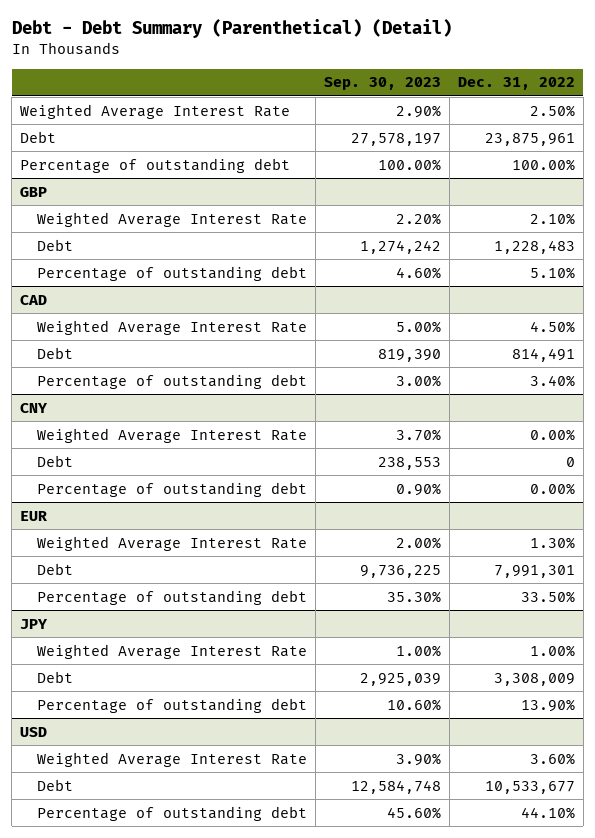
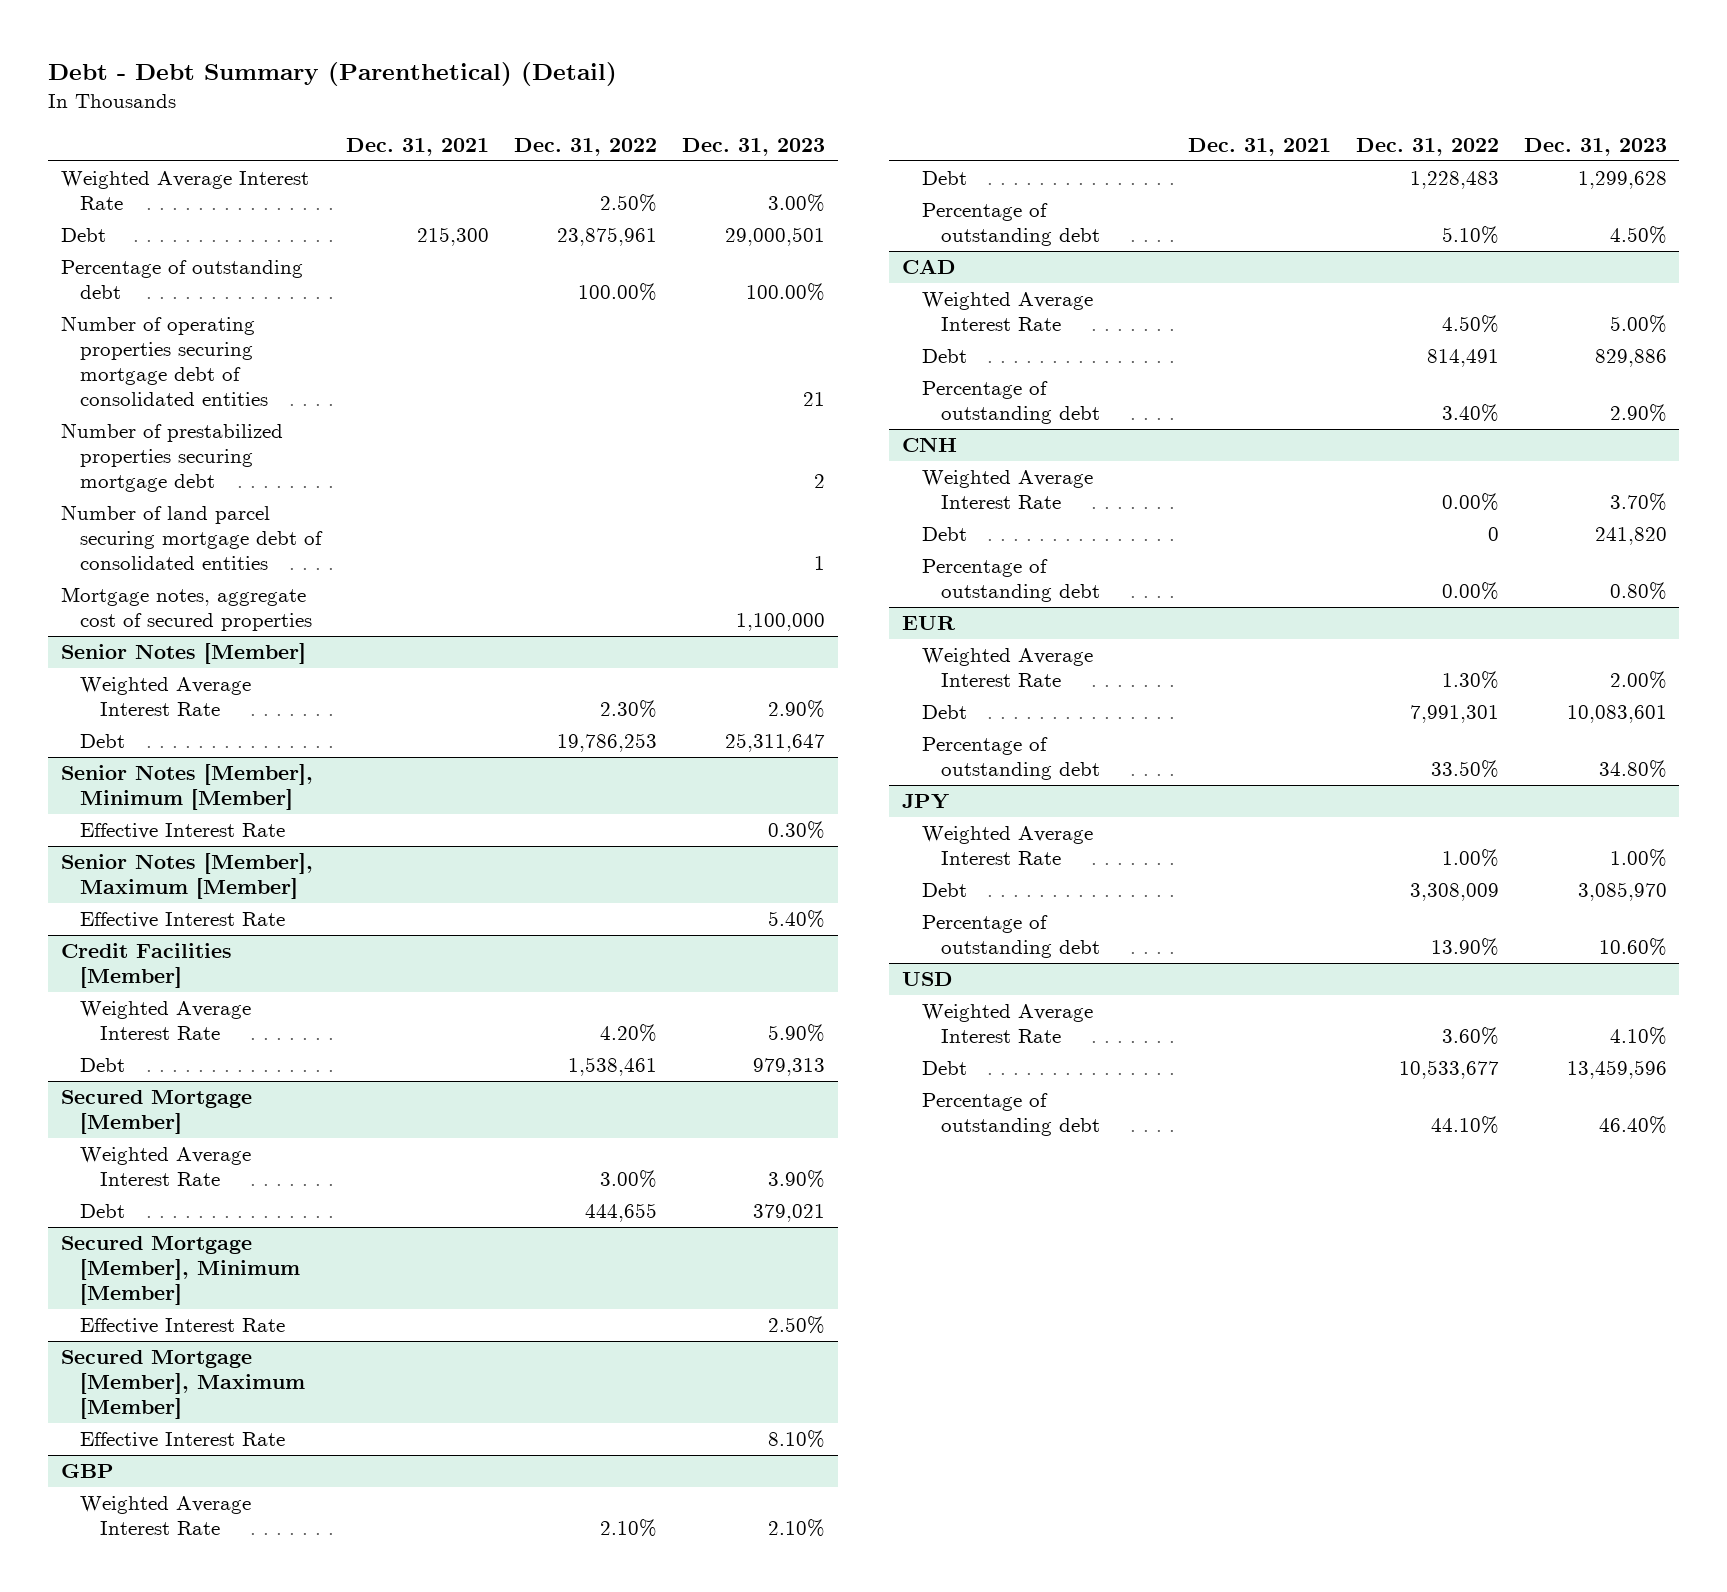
[323,77,441,91] Sep. 30, 2023 -> none
none -> [346,137,490,156] Dec. 31, 2021
none -> [682,137,826,156] Dec. 31, 2023
none -> [60,316,269,407] Number of operating properties securing mortgage debt of consolidated entities
none -> [60,423,283,493] Number of prestabilized properties securing mortgage debt
none -> [60,505,324,571] Number of land parcel securing mortgage debt of consolidated entities
none -> [60,587,313,632] Mortgage notes, aggregate cost of secured properties
none -> [60,643,306,665] Senior Notes [Member]
none -> [80,677,252,717] Weighted Average Interest Rate
none -> [80,734,126,749] Debt
none -> [60,764,313,811] Senior Notes [Member], Minimum [Member]
none -> [80,823,286,840] Effective Interest Rate
none -> [60,853,313,900] Senior Notes [Member], Maximum [Member]
none -> [80,912,286,929] Effective Interest Rate
none -> [60,943,232,989] Credit Facilities [Member]
none -> [80,1001,252,1041] Weighted Average Interest Rate
none -> [80,1058,126,1073] Debt
none -> [60,1090,252,1135] Secured Mortgage [Member]
none -> [80,1147,252,1187] Weighted Average Interest Rate
none -> [80,1204,126,1219] Debt
none -> [60,1236,301,1306] Secured Mortgage [Member], Minimum [Member]
none -> [80,1318,286,1335] Effective Interest Rate
none -> [60,1350,306,1420] Secured Mortgage [Member], Maximum [Member]
none -> [80,1432,286,1449] Effective Interest Rate
[20,402,49,413] CNY -> [901,437,957,453] CNH

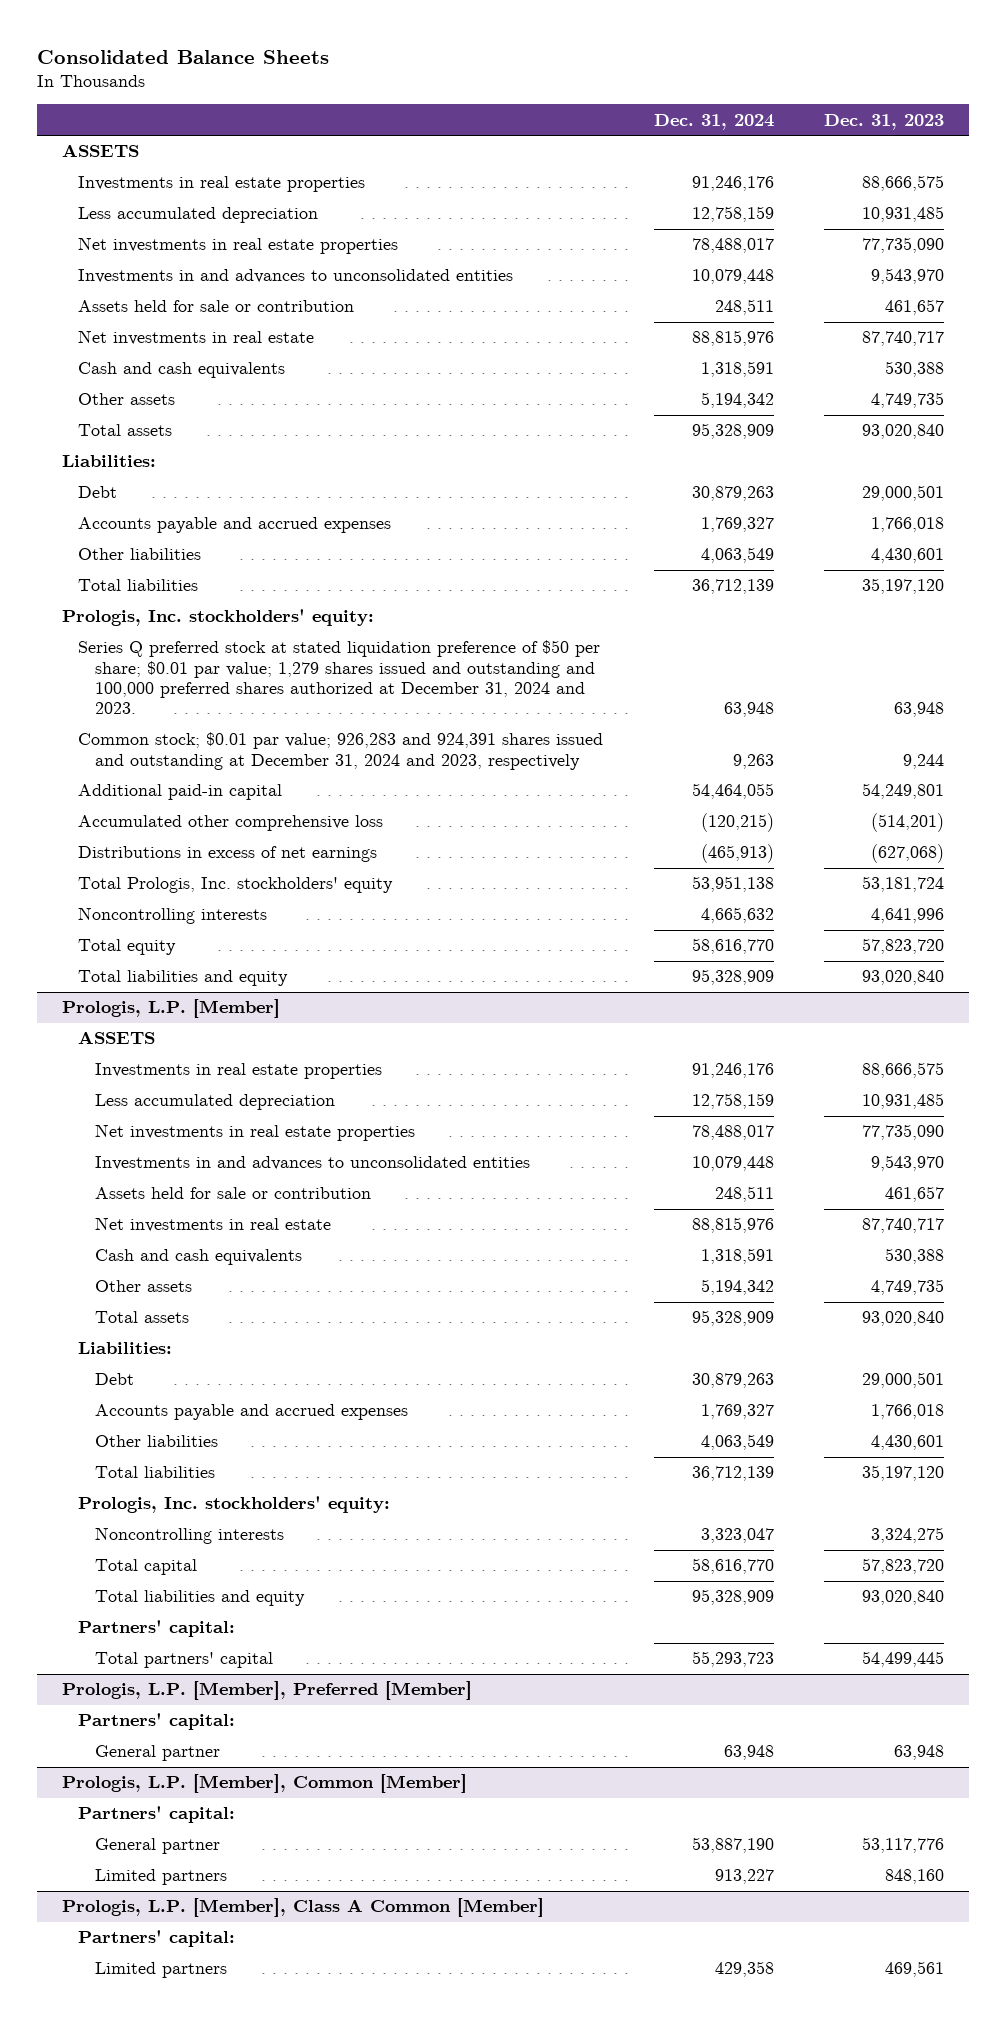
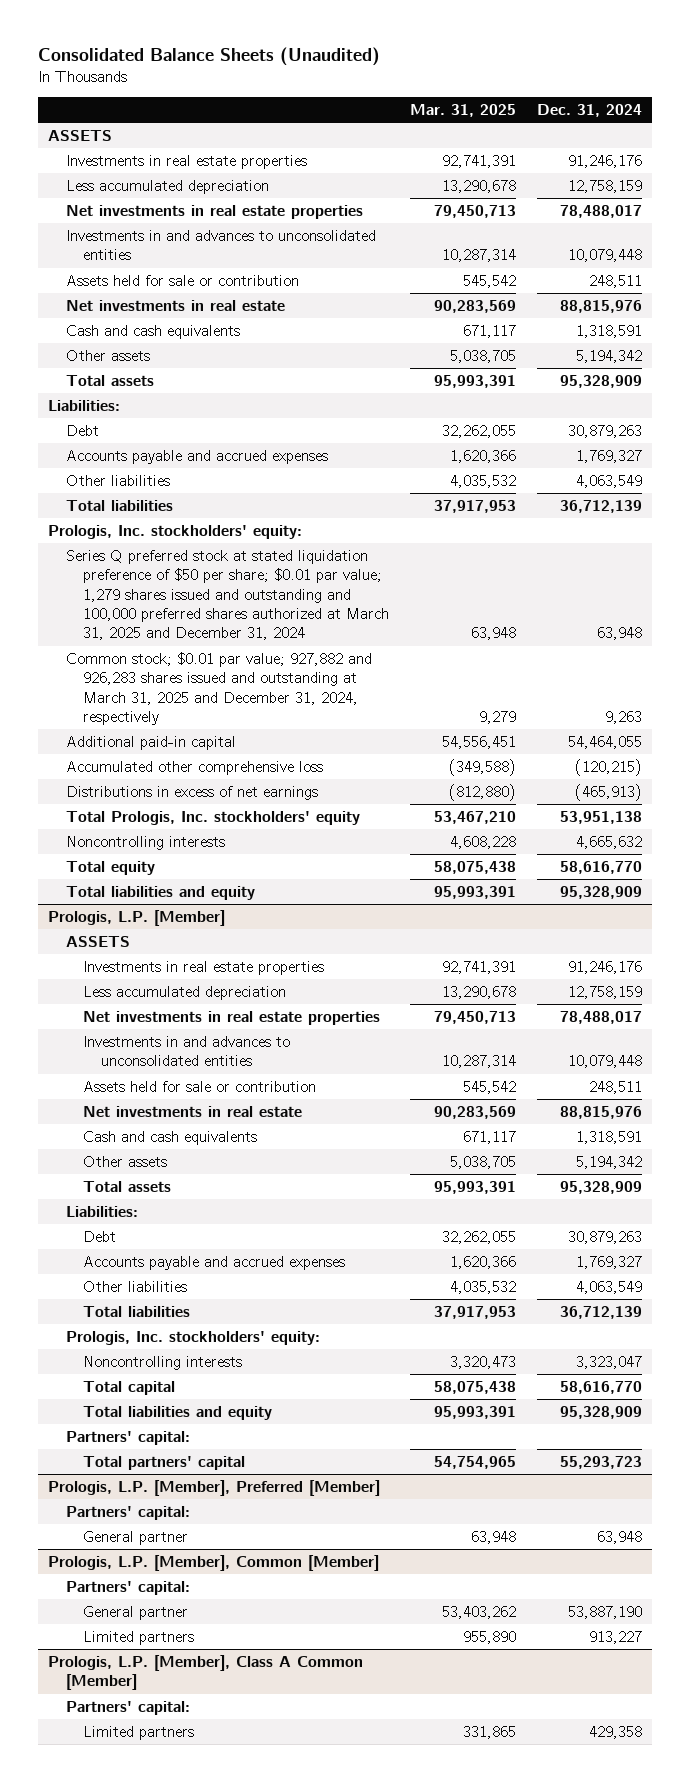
[36,49,329,64] Consolidated Balance Sheets -> [37,47,380,67] Consolidated Balance Sheets (Unaudited)
[824,113,945,130] Dec. 31, 2023 -> none
none -> [410,104,517,118] Mar. 31, 2025
[78,640,601,715] Series Q preferred stock at stated liquidation preference of $50 per share; $0.01 par value; 1,279 shares issued and outstanding and 100,000 preferred shares authorized at December 31, 2024 and 2023. -> [65,549,390,641] Series Q preferred stock at stated liquidation preference of $50 per share; $0.01 par value; 1,279 shares issued and outstanding and 100,000 preferred shares authorized at March 31, 2025 and December 31, 2024
[78,732,604,770] Common stock; $0.01 par value; 926,283 and 924,391 shares issued and outstanding at December 31, 2024 and 2023, respectively -> [65,651,372,726] Common stock; $0.01 par value; 927,882 and 926,283 shares issued and outstanding at March 31, 2025 and December 31, 2024, respectively

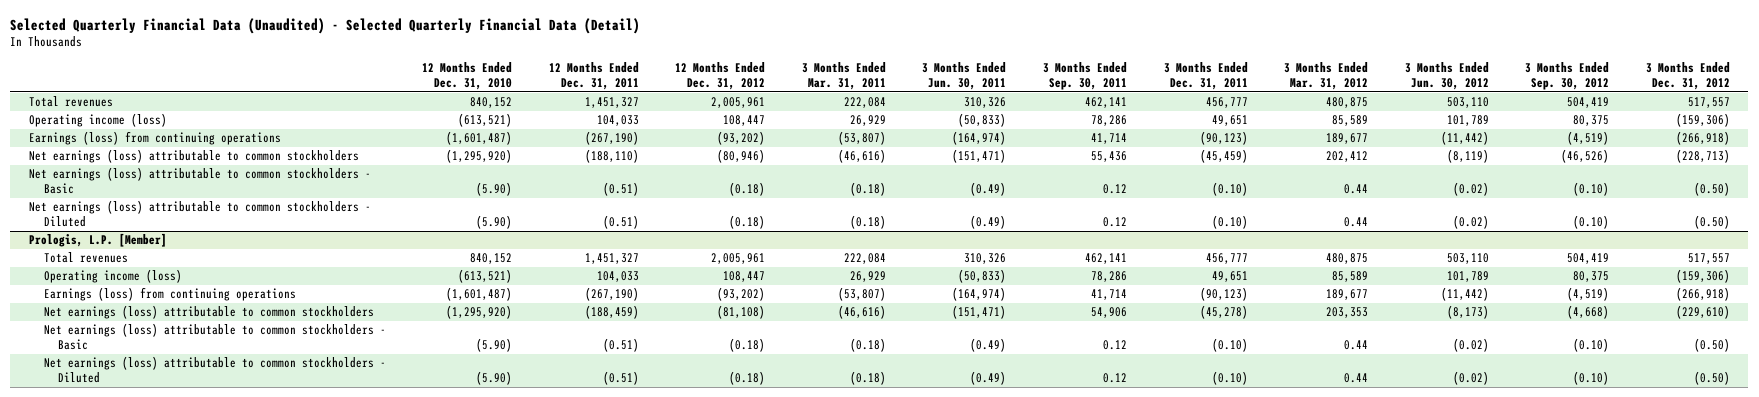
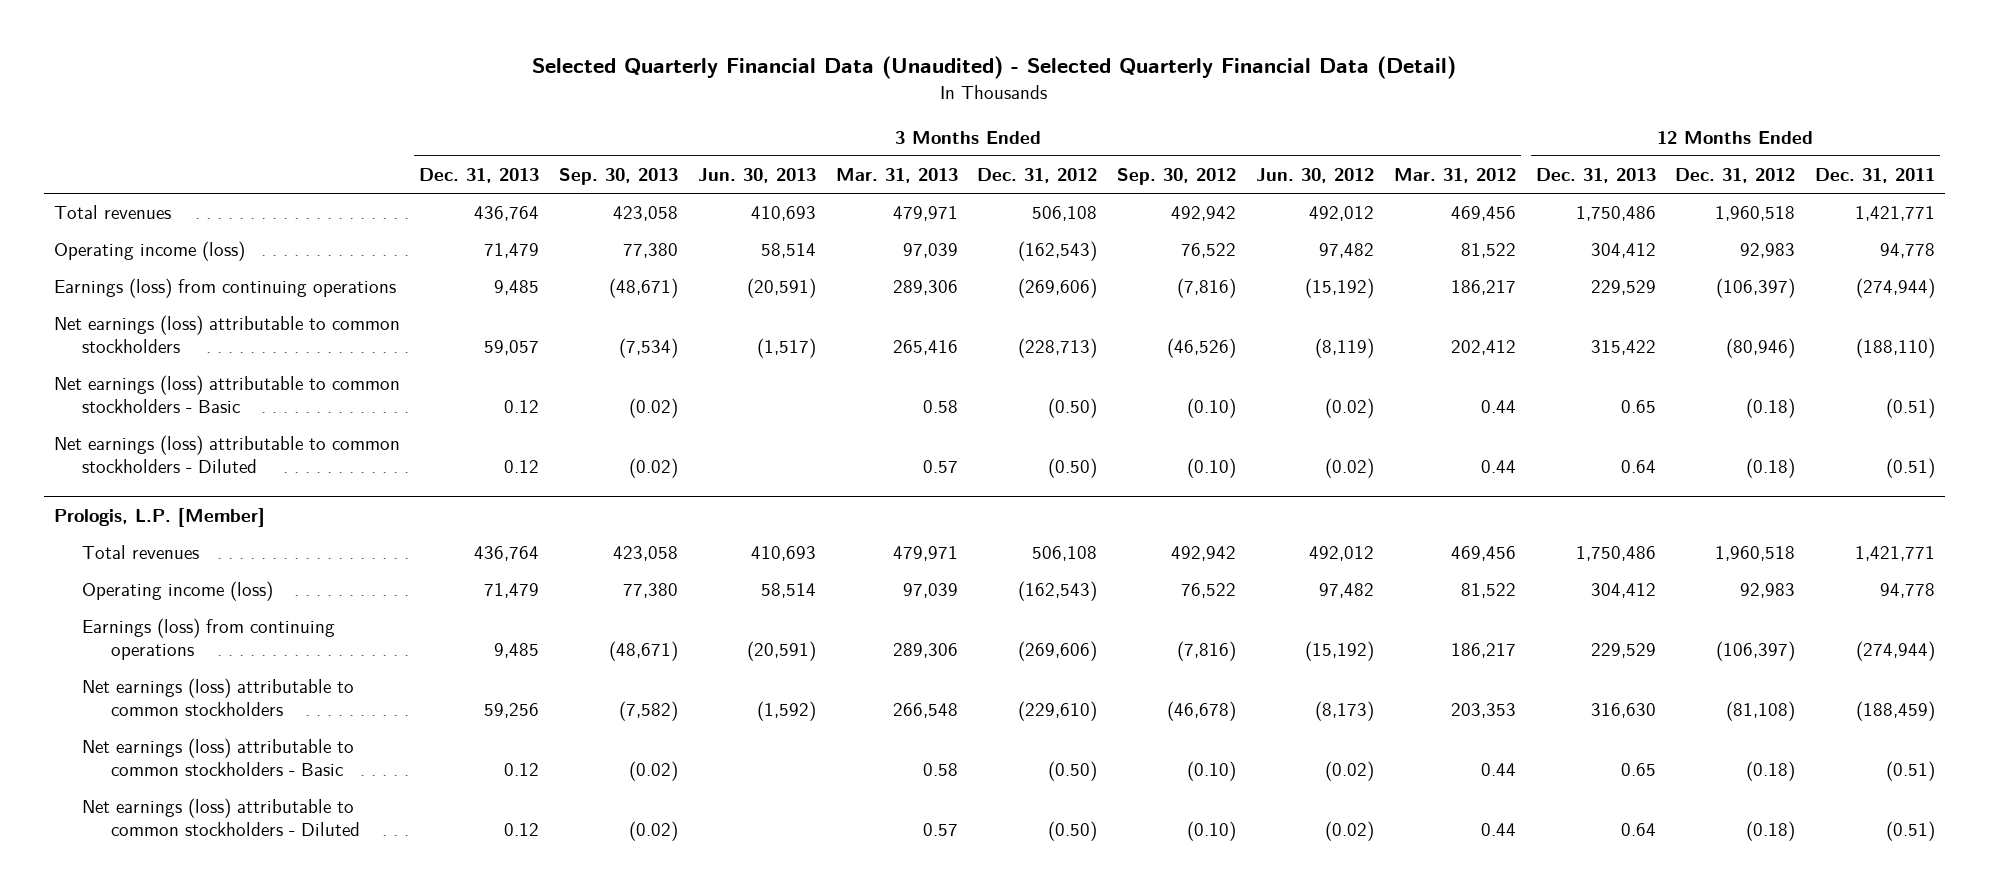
[422,62,513,90] 12 Months Ended Dec. 31, 2010 -> none
[801,62,886,90] 3 Months Ended Mar. 31, 2011 -> none
[922,62,1007,90] 3 Months Ended Jun. 30, 2011 -> none
[1042,62,1127,90] 3 Months Ended Sep. 30, 2011 -> none
[1163,62,1248,90] 3 Months Ended Dec. 31, 2011 -> none
none -> [419,168,540,184] Dec. 31, 2013
none -> [559,168,679,186] Sep. 30, 2013
none -> [697,168,816,184] Jun. 30, 2013
none -> [835,168,958,184] Mar. 31, 2013
none -> [1535,168,1656,184] Dec. 31, 2013
[584,97,639,109] 1,451,327 -> [1855,206,1936,222] 1,421,771
[711,97,766,109] 2,005,961 -> [1715,206,1796,222] 1,960,518
[1326,97,1369,109] 480,875 -> [1450,206,1516,222] 469,456
[1446,97,1489,109] 503,110 -> [1309,206,1375,222] 492,012
[1567,97,1610,109] 504,419 -> [1171,206,1237,222] 492,942
[1687,97,1730,109] 517,557 -> [1032,206,1098,222] 506,108
[596,115,639,127] 104,033 -> [1880,243,1936,259] 94,778
[723,115,766,127] 108,447 -> [1740,243,1796,259] 92,983
[1332,115,1369,127] 85,589 -> [1460,243,1516,259] 81,522
[1446,115,1489,127] 101,789 -> [1319,243,1375,259] 97,482
[1573,115,1610,127] 80,375 -> [1181,243,1237,259] 76,522
[1675,113,1730,128] (159,306) -> [1018,241,1098,262] (162,543)
[584,131,639,146] (267,190) -> [1856,278,1936,299] (274,944)
[717,131,766,146] (93,202) -> [1716,278,1796,299] (106,397)
[1326,133,1369,145] 189,677 -> [1450,280,1516,296] 186,217
[1440,131,1489,146] (11,442) -> [1305,278,1375,299] (15,192)
[1567,131,1610,146] (4,519) -> [1177,278,1237,299] (7,816)
[1675,131,1730,146] (266,918) -> [1018,278,1098,299] (269,606)
[584,253,639,265] 1,451,327 -> [1855,546,1936,562] 1,421,771
[711,253,766,265] 2,005,961 -> [1715,546,1796,562] 1,960,518
[1326,253,1369,265] 480,875 -> [1450,546,1516,562] 469,456
[1446,253,1489,265] 503,110 -> [1309,546,1375,562] 492,012
[1567,253,1610,265] 504,419 -> [1171,546,1237,562] 492,942
[1687,253,1730,265] 517,557 -> [1032,546,1098,562] 506,108
[596,271,639,283] 104,033 -> [1880,583,1936,599] 94,778
[723,271,766,283] 108,447 -> [1740,583,1796,599] 92,983
[1332,271,1369,283] 85,589 -> [1460,583,1516,599] 81,522
[1446,271,1489,283] 101,789 -> [1319,583,1375,599] 97,482
[1573,271,1610,283] 80,375 -> [1181,583,1237,599] 76,522
[1675,269,1730,284] (159,306) -> [1018,581,1098,602] (162,543)
[584,287,639,302] (267,190) -> [1856,641,1936,662] (274,944)
[717,287,766,302] (93,202) -> [1716,641,1796,662] (106,397)
[1326,289,1369,301] 189,677 -> [1450,643,1516,659] 186,217
[1440,287,1489,302] (11,442) -> [1305,641,1375,662] (15,192)
[1567,287,1610,302] (4,519) -> [1177,641,1237,662] (7,816)
[1675,287,1730,302] (266,918) -> [1018,641,1098,662] (269,606)
[1567,305,1610,320] (4,668) -> [1167,701,1237,722] (46,678)

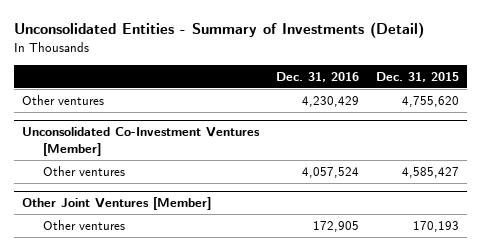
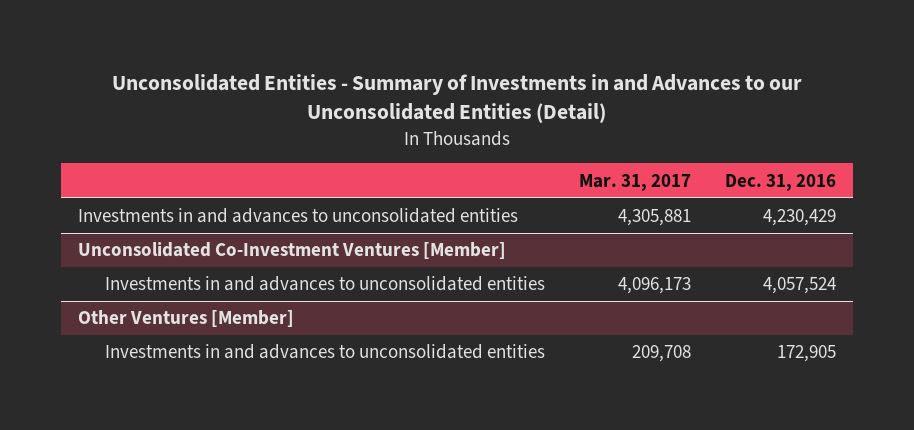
[13,22,424,39] Unconsolidated Entities - Summary of Investments (Detail) -> [111,73,802,124] Unconsolidated Entities - Summary of Investments in and Advances to our Unconsolidated Entities (Detail)
[375,71,459,82] Dec. 31, 2015 -> none
none -> [578,173,691,191] Mar. 31, 2017
[22,94,105,105] Other ventures -> [77,208,518,224] Investments in and advances to unconsolidated entities
[42,165,125,176] Other ventures -> [104,276,545,292] Investments in and advances to unconsolidated entities
[22,197,212,211] Other Joint Ventures [Member] -> [77,310,294,328] Other Ventures [Member]
[42,219,125,230] Other ventures -> [104,344,545,360] Investments in and advances to unconsolidated entities

